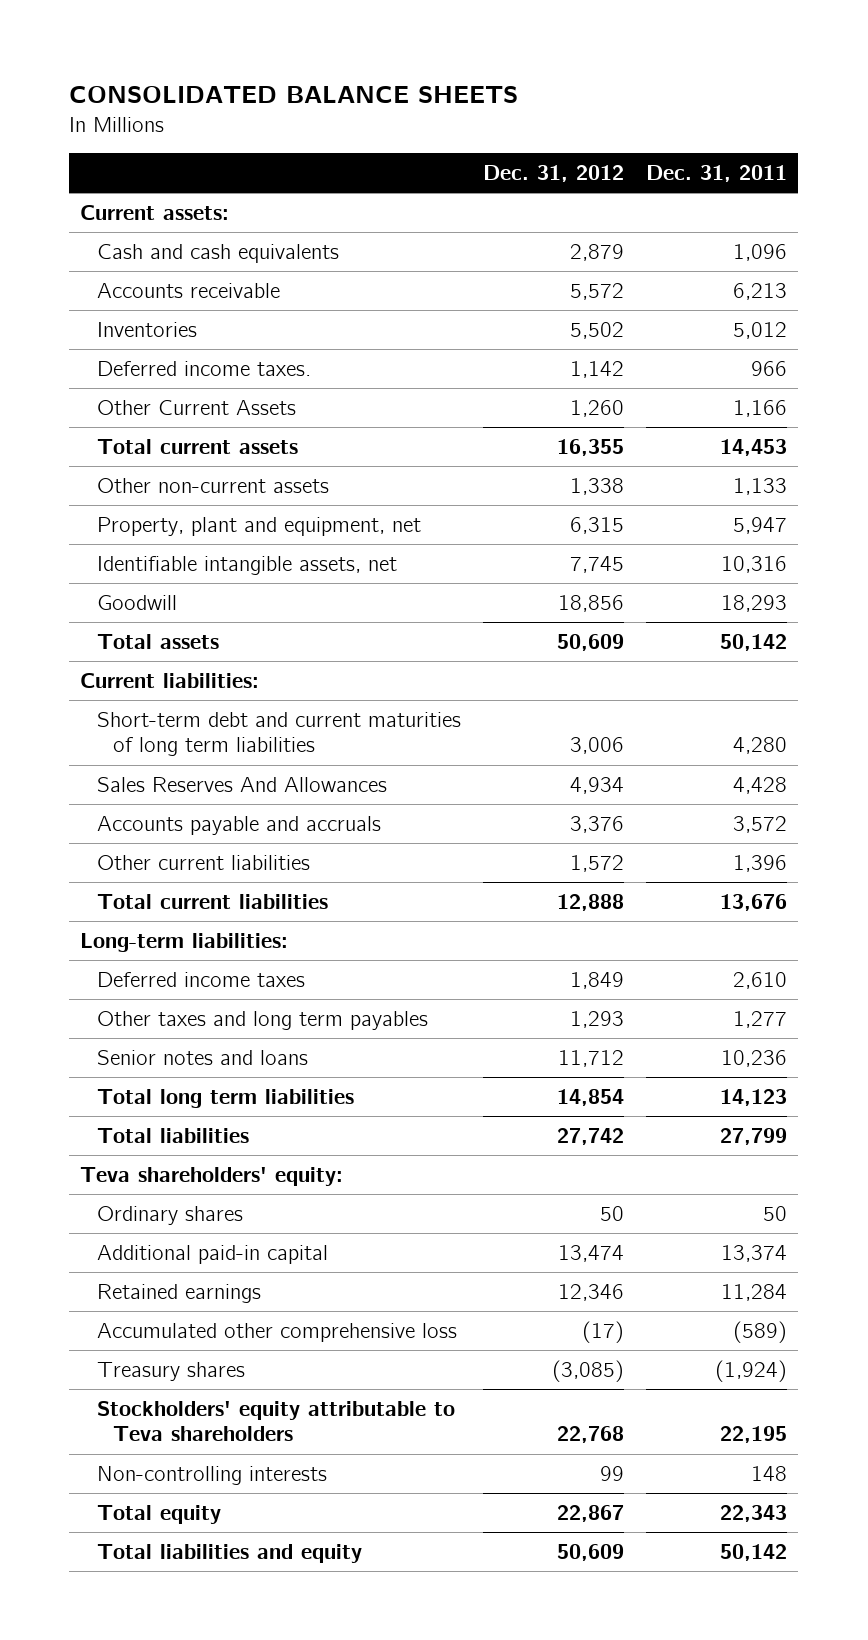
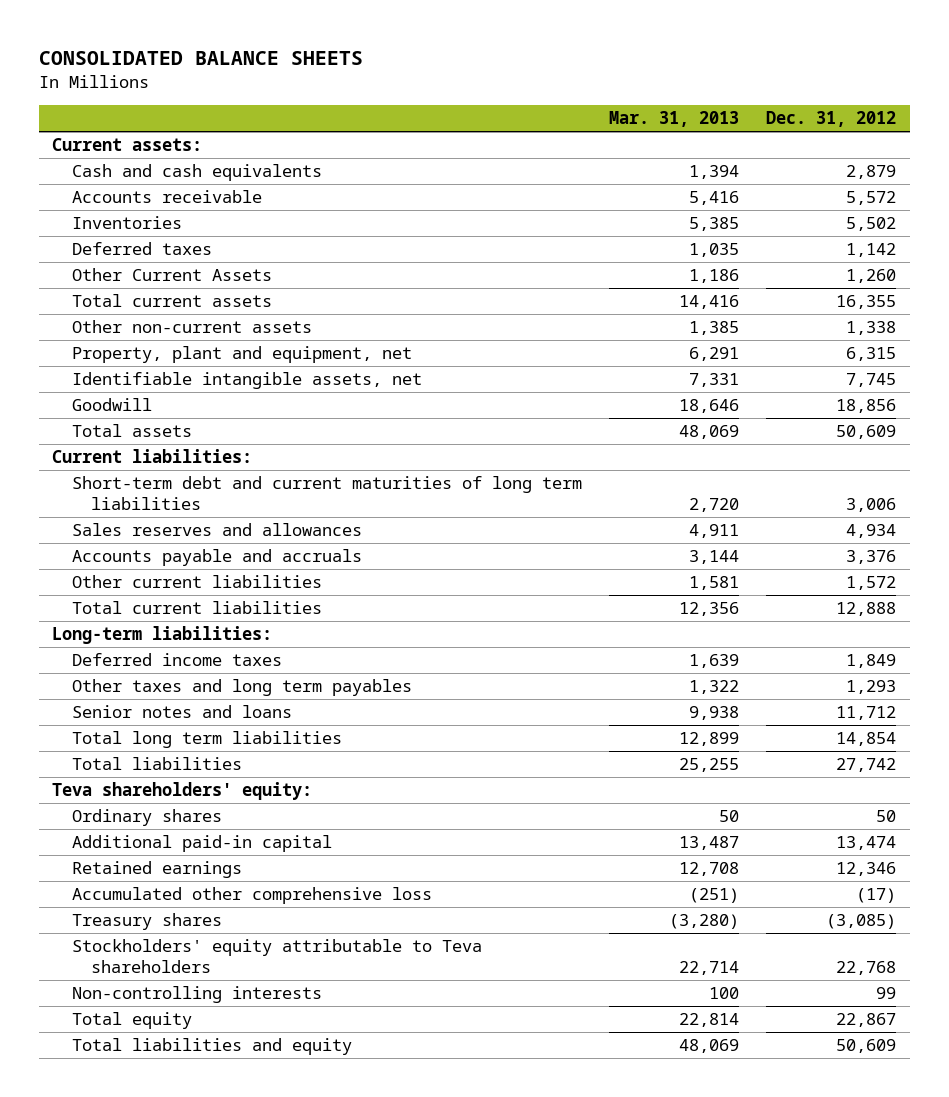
[646,165,788,183] Dec. 31, 2011 -> none
none -> [608,111,739,128] Mar. 31, 2013
[96,361,311,377] Deferred income taxes. -> [71,242,212,256] Deferred taxes
[96,777,387,793] Sales Reserves And Allowances -> [71,523,362,537] Sales reserves and allowances

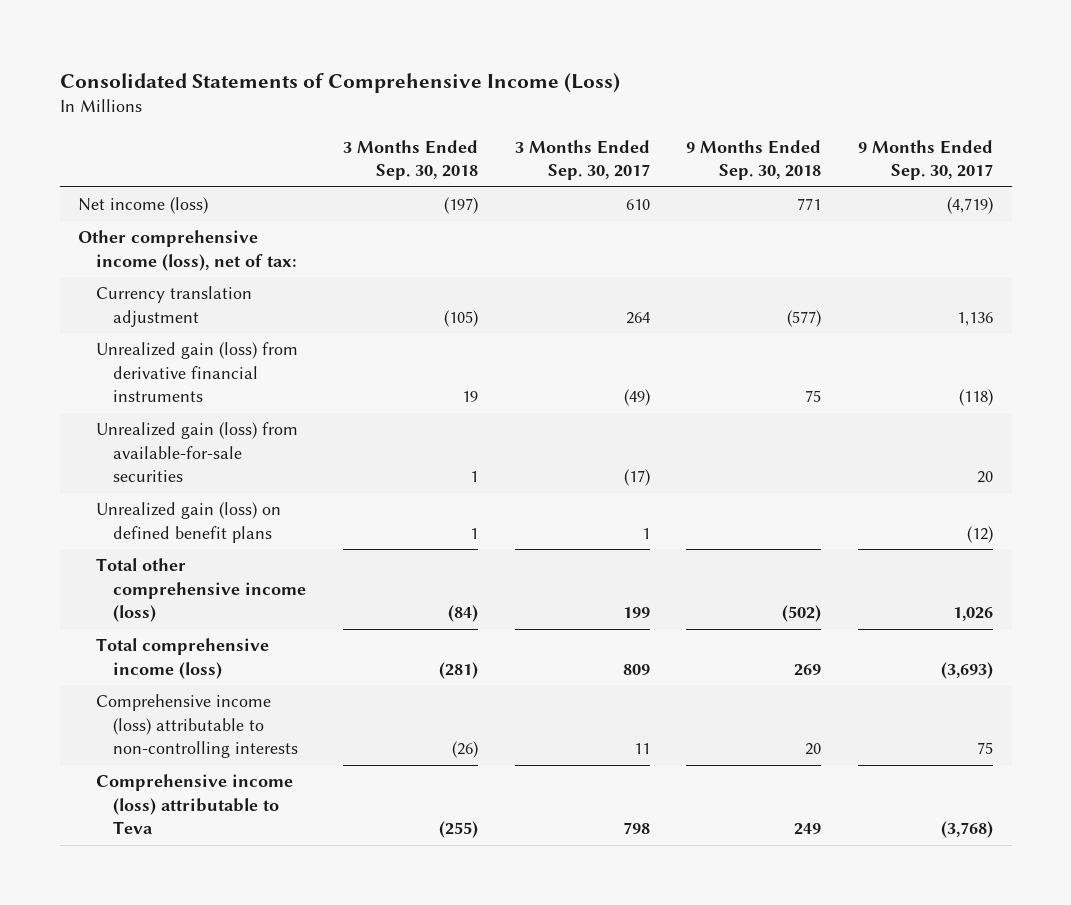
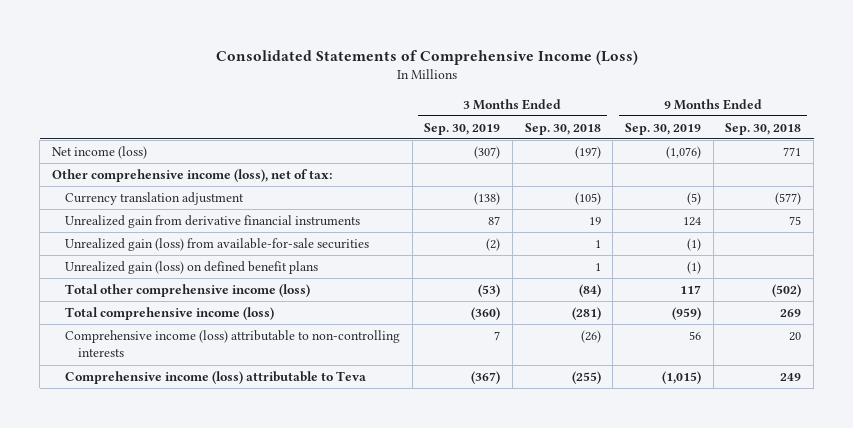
[514,139,650,181] 3 Months Ended Sep. 30, 2017 -> none
[858,139,994,181] 9 Months Ended Sep. 30, 2017 -> none
none -> [424,122,501,135] Sep. 30, 2019
none -> [625,122,702,135] Sep. 30, 2019
[95,342,298,403] Unrealized gain (loss) from derivative financial instruments -> [64,214,360,228] Unrealized gain from derivative financial instruments

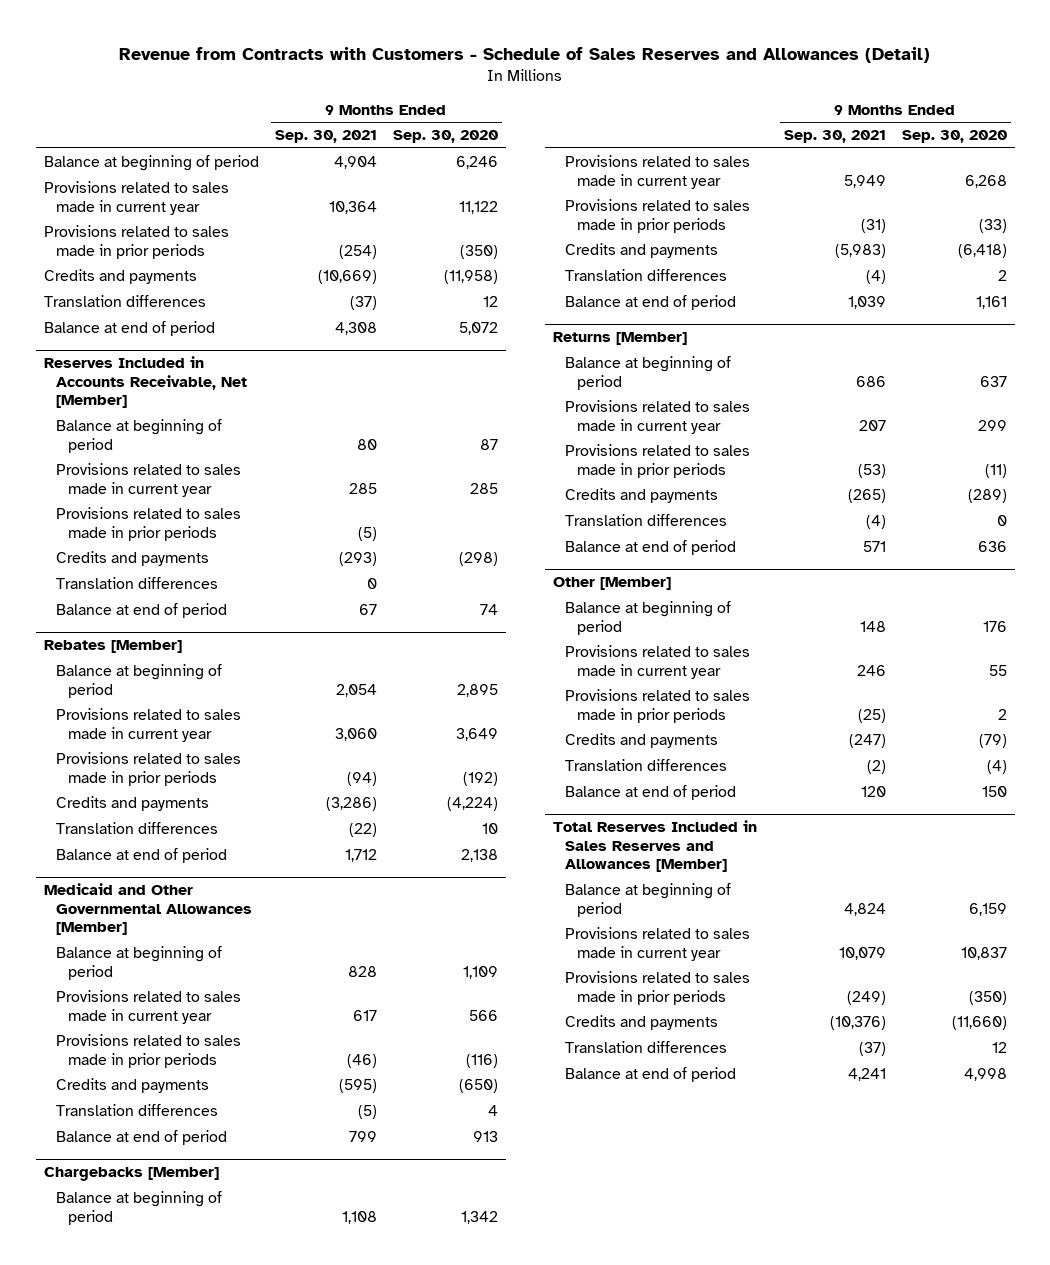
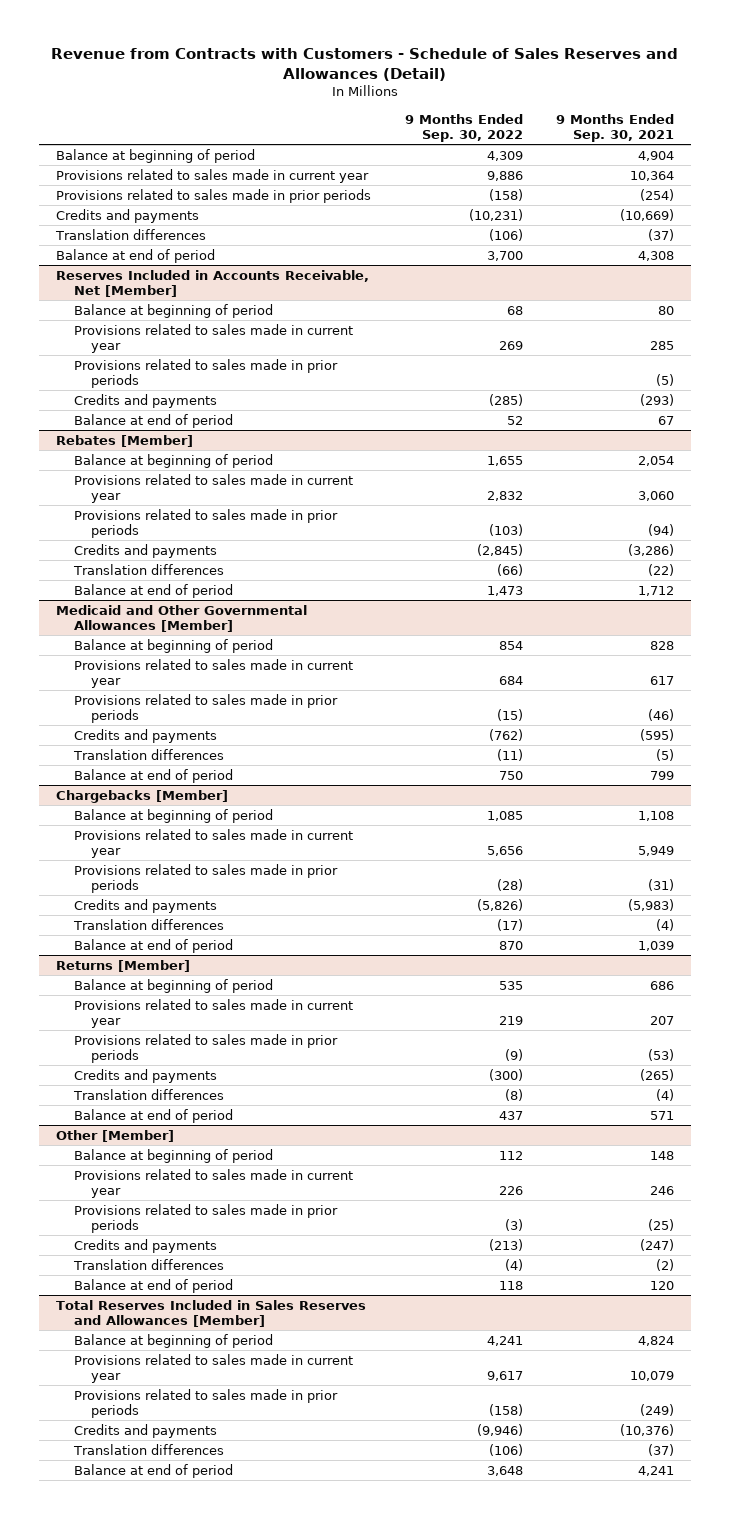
[392,130,498,144] Sep. 30, 2020 -> none
none -> [404,113,523,143] 9 Months Ended Sep. 30, 2022
[55,577,218,590] Translation differences -> none

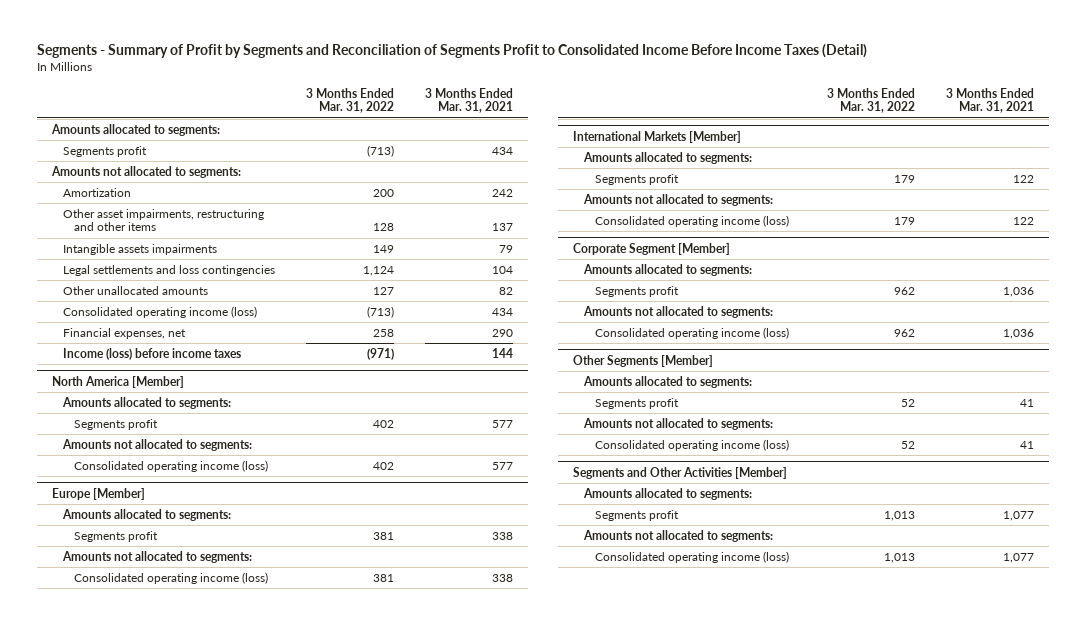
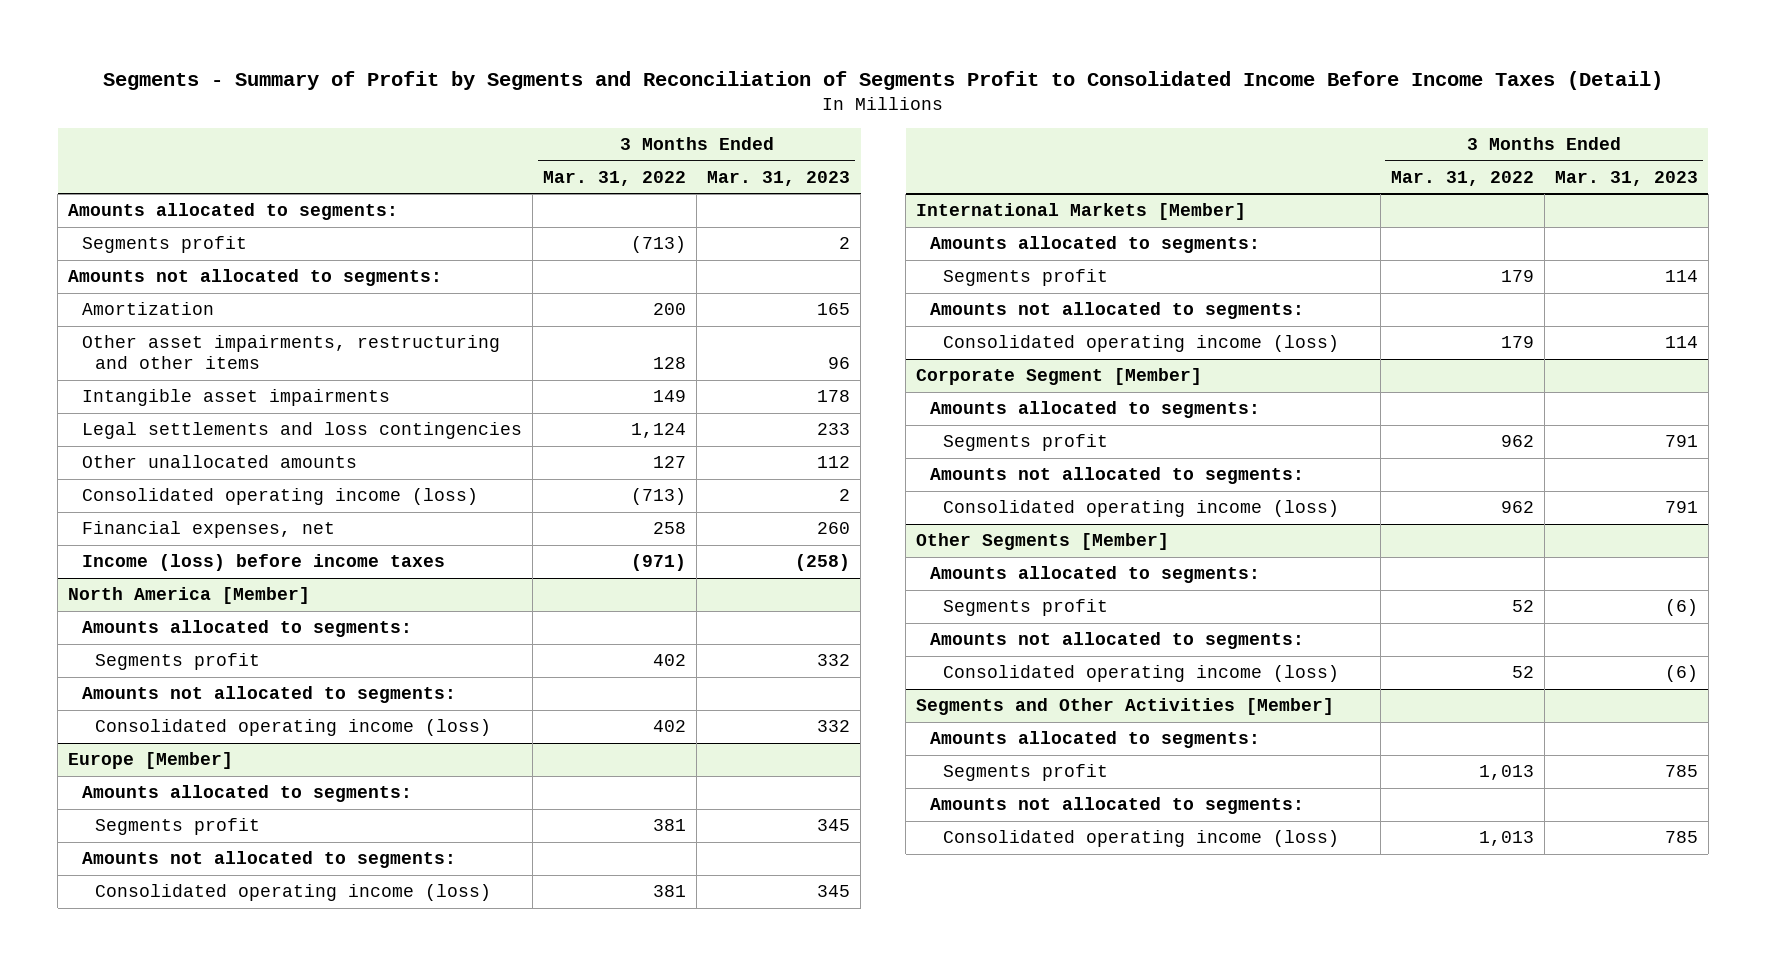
[425,87,514,114] 3 Months Ended Mar. 31, 2021 -> none
none -> [707,170,851,186] Mar. 31, 2023
[63,243,218,255] Intangible assets impairments -> [81,389,390,407] Intangible asset impairments

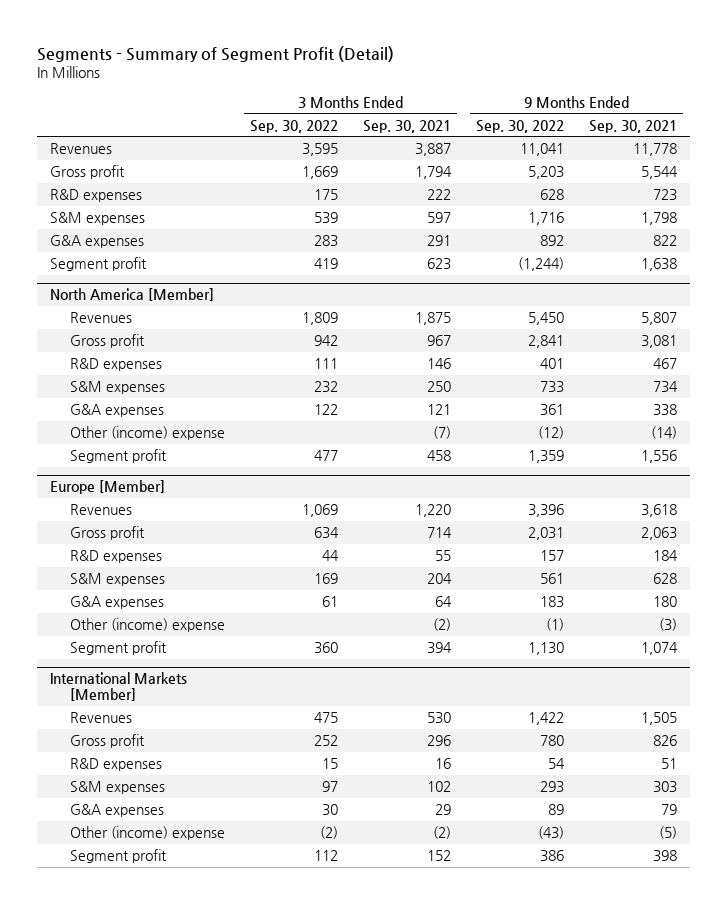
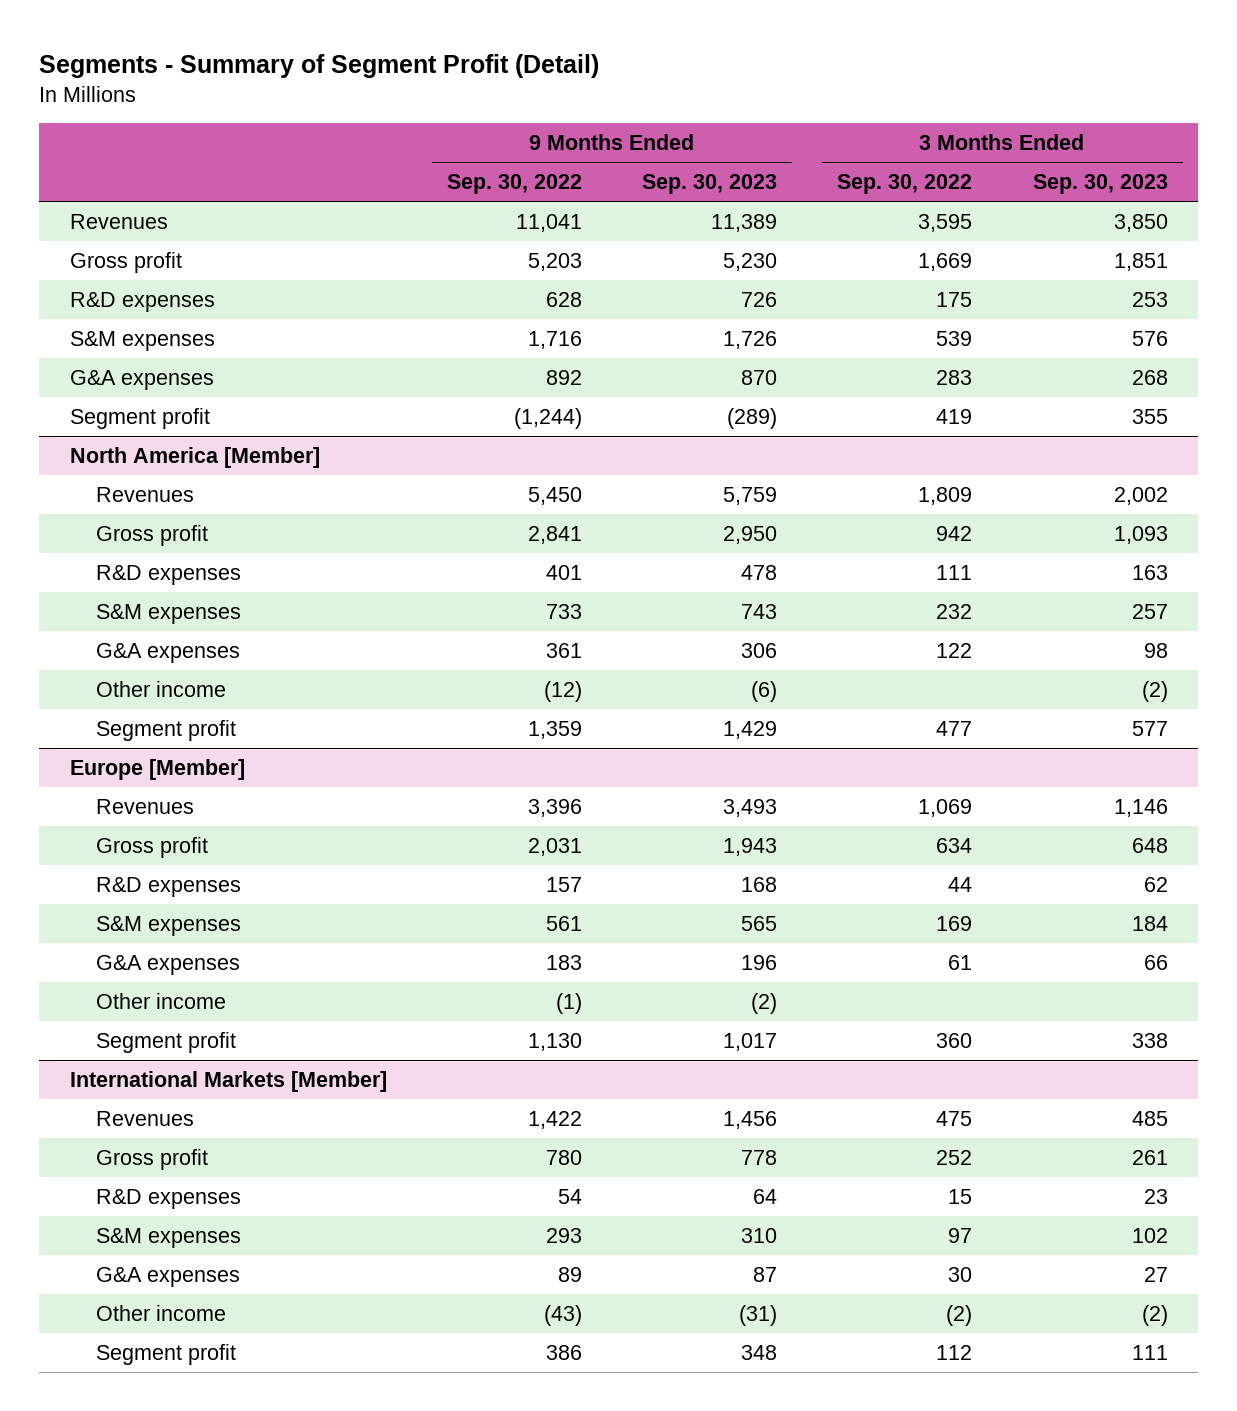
[363,119,452,133] Sep. 30, 2021 -> none
[589,119,678,133] Sep. 30, 2021 -> none
none -> [642,174,778,195] Sep. 30, 2023
none -> [1032,174,1168,195] Sep. 30, 2023
[70,426,226,441] Other (income) expense -> [96,680,227,697] Other income
[70,618,226,633] Other (income) expense -> [96,992,227,1009] Other income
[70,826,226,841] Other (income) expense -> [96,1304,227,1321] Other income

